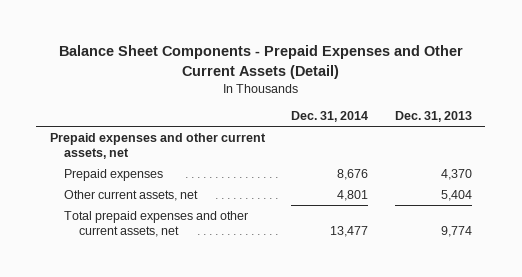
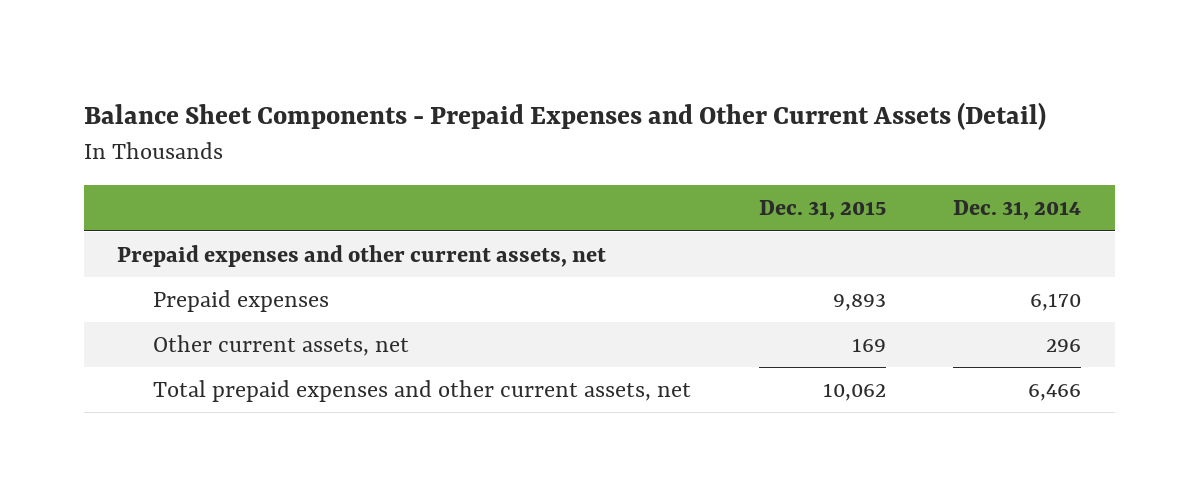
[395,111,473,123] Dec. 31, 2013 -> none
none -> [758,200,886,221] Dec. 31, 2015
[337,168,369,180] 8,676 -> [1029,293,1081,312] 6,170
[337,189,369,201] 4,801 -> [1045,339,1081,353] 296
[330,225,369,237] 13,477 -> [1027,384,1081,402] 6,466

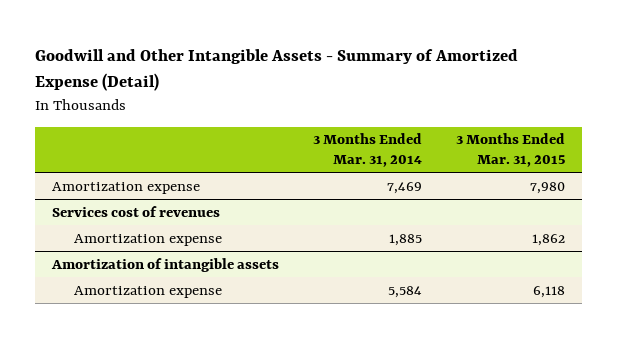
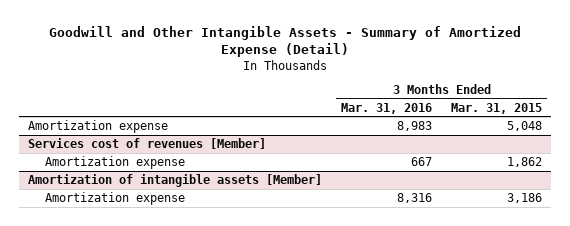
[313,133,423,168] 3 Months Ended Mar. 31, 2014 -> none
none -> [341,102,433,114] Mar. 31, 2016
[529,181,565,194] 7,980 -> [506,121,542,132] 5,048
[52,205,221,217] Services cost of revenues -> [28,138,267,150] Services cost of revenues [Member]
[51,257,280,272] Amortization of intangible assets -> [28,174,323,188] Amortization of intangible assets [Member]
[532,285,565,298] 6,118 -> [506,193,542,204] 3,186

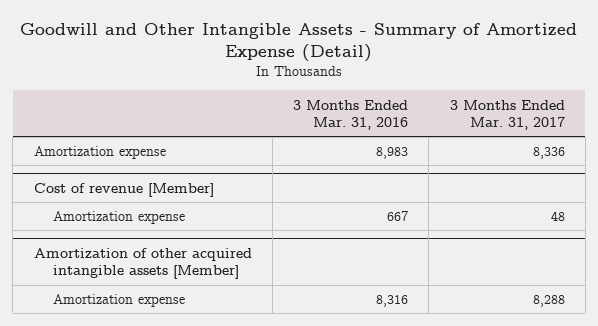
[450,102,542,114] Mar. 31, 2015 -> none
none -> [449,99,565,131] 3 Months Ended Mar. 31, 2017
[28,138,267,150] Services cost of revenues [Member] -> [33,182,214,197] Cost of revenue [Member]
[28,174,323,188] Amortization of intangible assets [Member] -> [33,247,252,280] Amortization of other acquired intangible assets [Member]

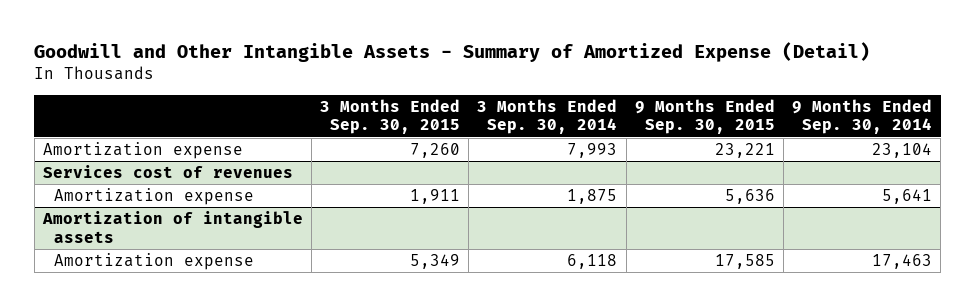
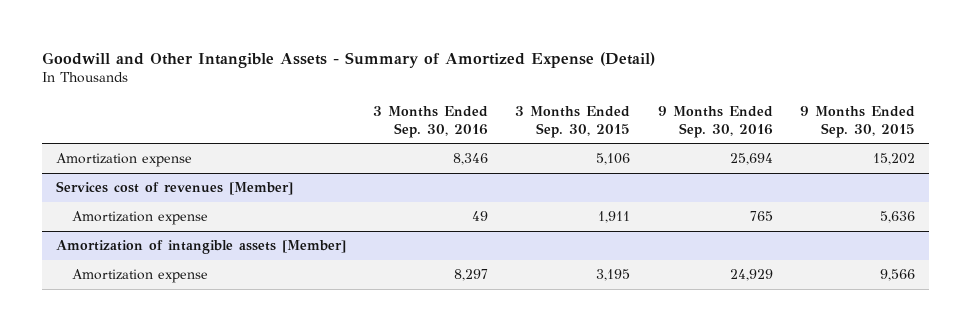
[477,98,618,135] 3 Months Ended Sep. 30, 2014 -> none
[791,98,932,135] 9 Months Ended Sep. 30, 2014 -> none
none -> [372,105,488,138] 3 Months Ended Sep. 30, 2016
none -> [657,105,773,138] 9 Months Ended Sep. 30, 2016
[410,143,461,159] 7,260 -> [596,153,631,166] 5,106
[714,143,775,159] 23,221 -> [872,153,915,166] 15,202
[42,165,293,179] Services cost of revenues -> [55,181,293,196] Services cost of revenues [Member]
[41,211,303,243] Amortization of intangible assets -> [55,240,346,255] Amortization of intangible assets [Member]
[410,254,461,270] 5,349 -> [596,269,631,282] 3,195
[714,254,775,270] 17,585 -> [879,269,915,282] 9,566

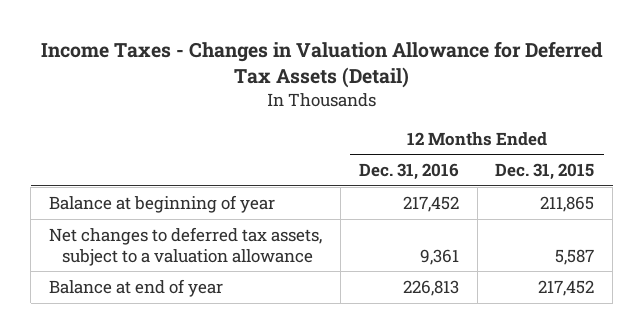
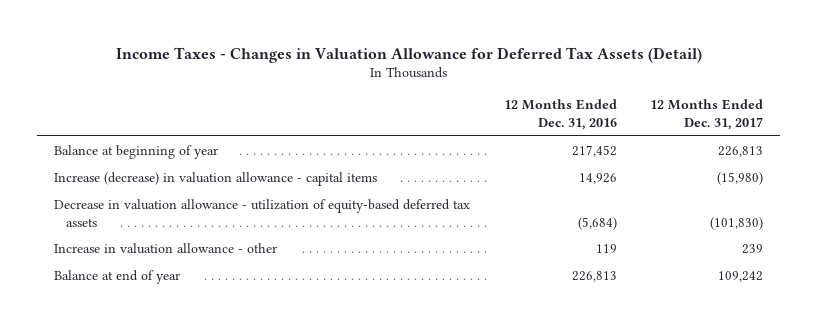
[495,163,595,181] Dec. 31, 2015 -> none
none -> [650,99,764,130] 12 Months Ended Dec. 31, 2017
[49,226,323,266] Net changes to deferred tax assets, subject to a valuation allowance -> none
none -> [53,171,377,186] Increase (decrease) in valuation allowance - capital items
none -> [53,198,470,227] Decrease in valuation allowance - utilization of equity-based deferred tax assets
none -> [53,242,277,254] Increase in valuation allowance - other

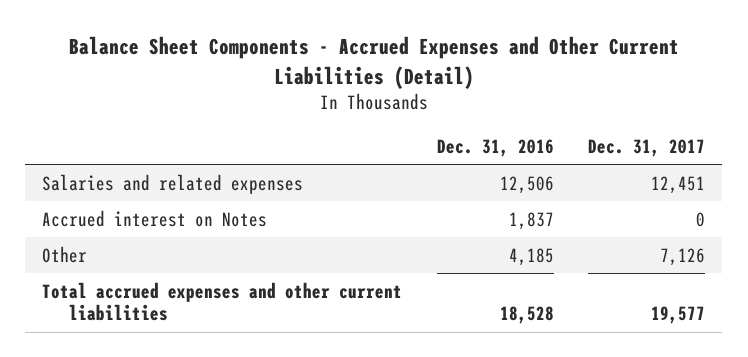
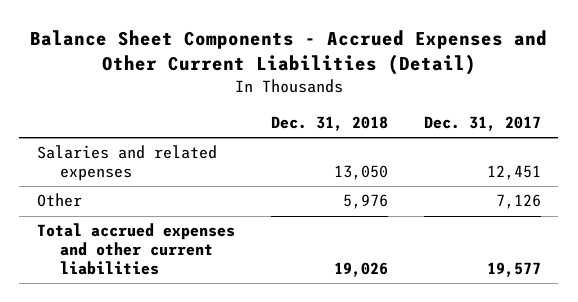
[436,138,554,157] Dec. 31, 2016 -> none
none -> [270,116,388,132] Dec. 31, 2018
[42,209,268,227] Accrued interest on Notes -> none

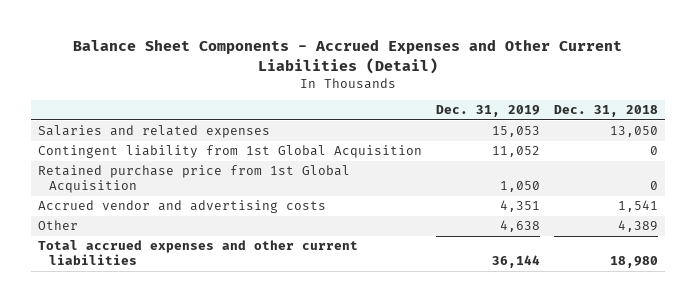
[423,116,541,132] Dec. 31, 2017 -> none
none -> [436,105,541,118] Dec. 31, 2019
none -> [38,145,423,159] Contingent liability from 1st Global Acquisition
none -> [38,165,351,194] Retained purchase price from 1st Global Acquisition
none -> [38,200,327,214] Accrued vendor and advertising costs
[342,194,388,210] 5,976 -> [618,220,659,233] 4,389
[333,262,388,278] 19,026 -> [610,256,659,269] 18,980

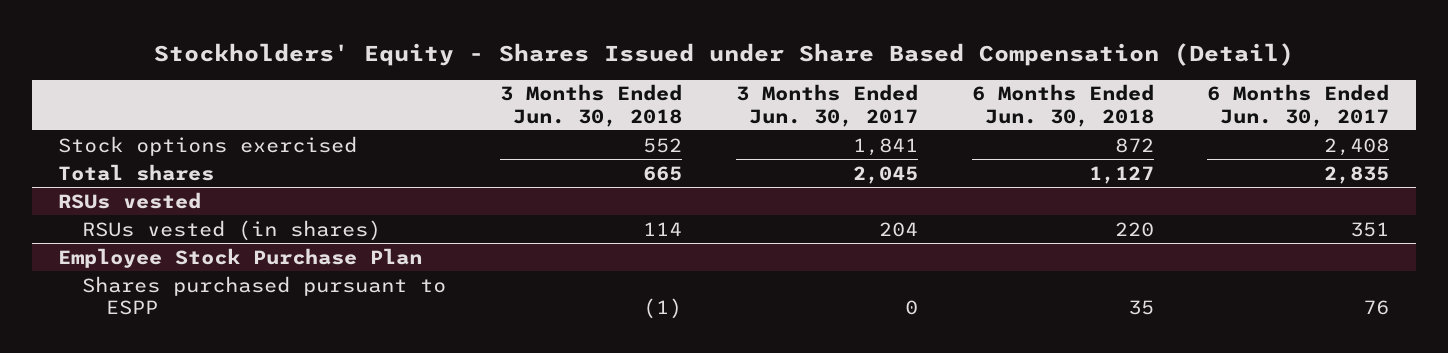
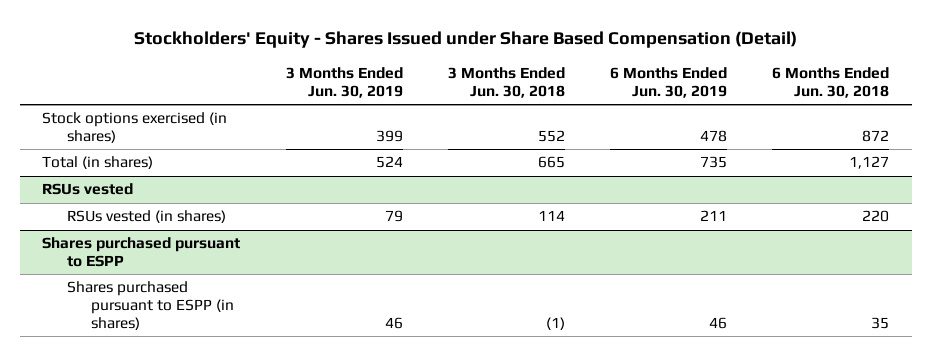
[735,84,918,127] 3 Months Ended Jun. 30, 2017 -> none
[1207,84,1390,127] 6 Months Ended Jun. 30, 2017 -> none
none -> [285,66,403,98] 3 Months Ended Jun. 30, 2019
none -> [610,66,728,98] 6 Months Ended Jun. 30, 2019
[58,135,358,156] Stock options exercised -> [42,112,228,144] Stock options exercised (in shares)
[58,163,215,181] Total shares -> [42,156,154,170] Total (in shares)
[58,247,423,268] Employee Stock Purchase Plan -> [42,237,241,268] Shares purchased pursuant to ESPP
[82,275,447,315] Shares purchased pursuant to ESPP -> [66,281,234,331] Shares purchased pursuant to ESPP (in shares)

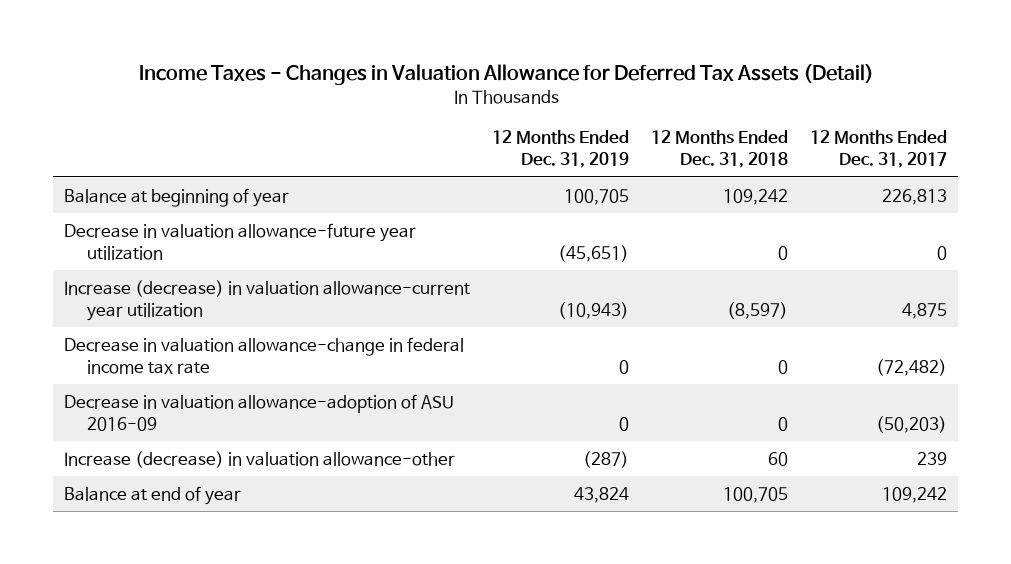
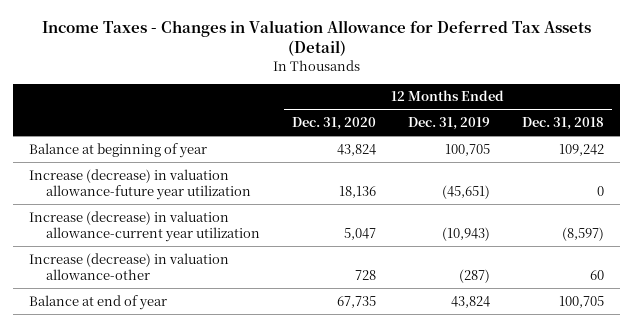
[809,130,947,169] 12 Months Ended Dec. 31, 2017 -> none
none -> [292,117,377,131] Dec. 31, 2020
[64,222,417,260] Decrease in valuation allowance-future year utilization -> [28,168,251,200] Increase (decrease) in valuation allowance-future year utilization
[64,336,465,374] Decrease in valuation allowance-change in federal income tax rate -> none
[64,393,455,431] Decrease in valuation allowance-adoption of ASU 2016-09 -> none

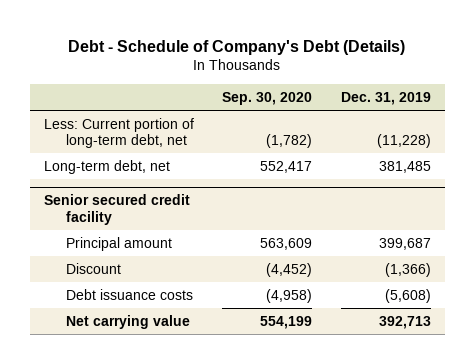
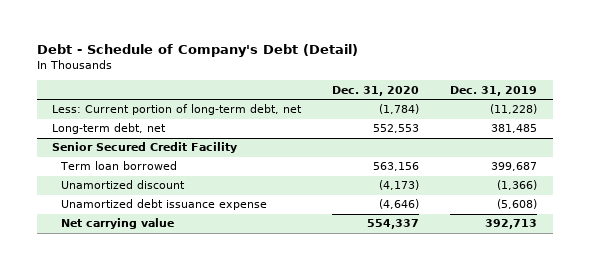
[68,39,406,55] Debt - Schedule of Company's Debt (Details) -> [36,43,358,57] Debt - Schedule of Company's Debt (Detail)
[222,92,313,106] Sep. 30, 2020 -> none
none -> [332,85,420,96] Dec. 31, 2020
[43,193,190,225] Senior secured credit facility -> [52,142,238,154] Senior Secured Credit Facility
[65,236,172,251] Principal amount -> [59,161,177,171] Term loan borrowed
[65,262,121,274] Discount -> [60,180,185,190] Unamortized discount
[65,288,193,300] Debt issuance costs -> [60,199,267,211] Unamortized debt issuance expense

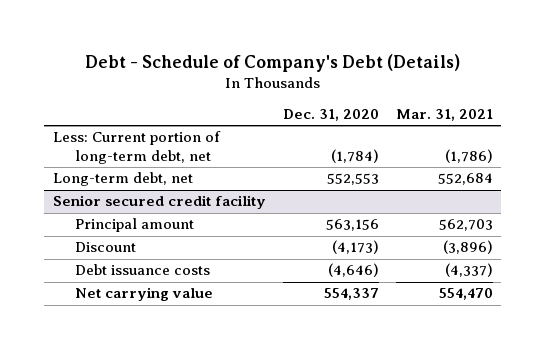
[36,43,358,57] Debt - Schedule of Company's Debt (Detail) -> [84,53,460,72] Debt - Schedule of Company's Debt (Details)
[450,85,538,96] Dec. 31, 2019 -> none
none -> [395,109,493,122] Mar. 31, 2021
[52,142,238,154] Senior Secured Credit Facility -> [52,195,266,210] Senior secured credit facility
[59,161,177,171] Term loan borrowed -> [75,218,195,233] Principal amount
[60,180,185,190] Unamortized discount -> [75,242,137,253] Discount
[60,199,267,211] Unamortized debt issuance expense -> [75,264,211,276] Debt issuance costs

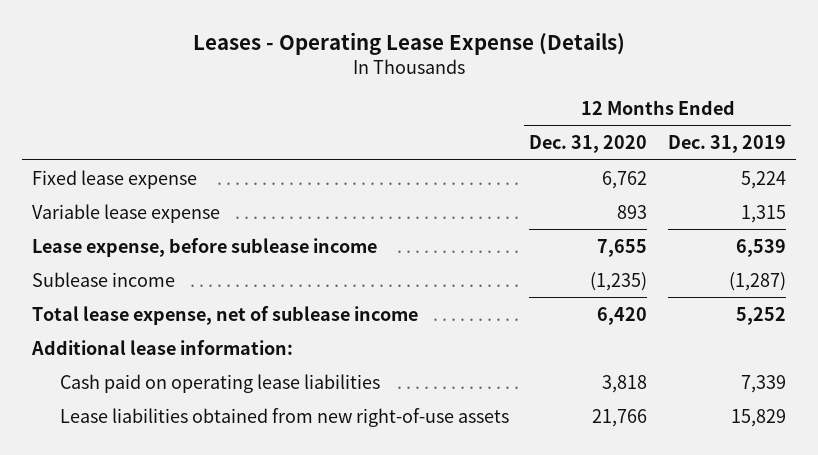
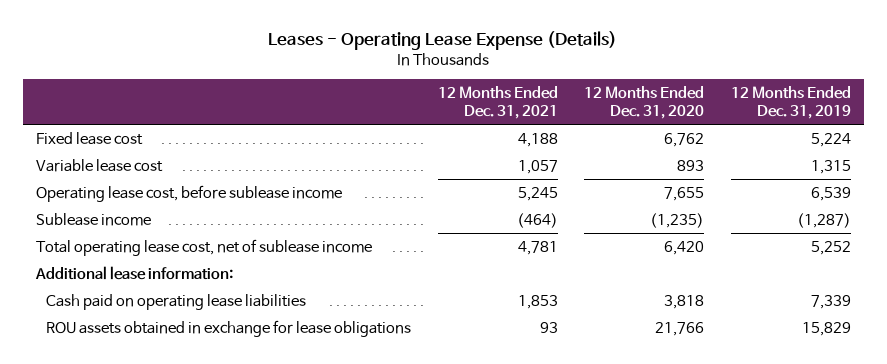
none -> [437,85,558,120] 12 Months Ended Dec. 31, 2021
[32,169,198,189] Fixed lease expense -> [36,131,144,145] Fixed lease cost
[32,203,221,223] Variable lease expense -> [36,158,164,172] Variable lease cost
[32,237,378,257] Lease expense, before sublease income -> [36,184,343,202] Operating lease cost, before sublease income
[32,305,419,325] Total lease expense, net of sublease income -> [36,238,373,256] Total operating lease cost, net of sublease income
[59,407,509,427] Lease liabilities obtained from new right-of-use assets -> [46,319,412,337] ROU assets obtained in exchange for lease obligations

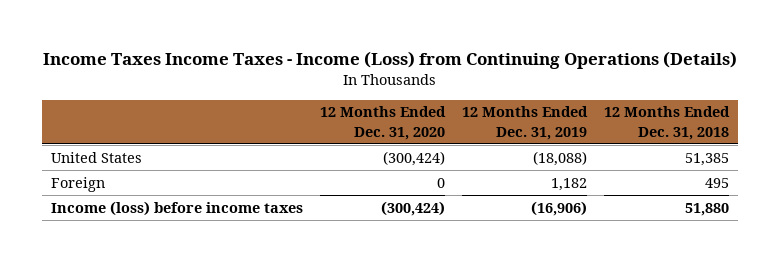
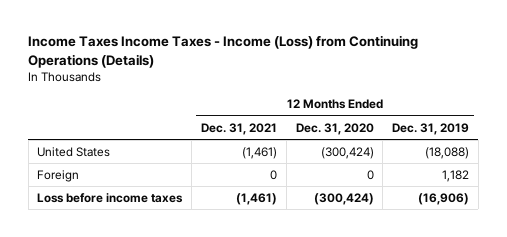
[604,106,731,140] 12 Months Ended Dec. 31, 2018 -> none
none -> [200,122,277,135] Dec. 31, 2021
[50,200,303,216] Income (loss) before income taxes -> [37,192,184,203] Loss before income taxes

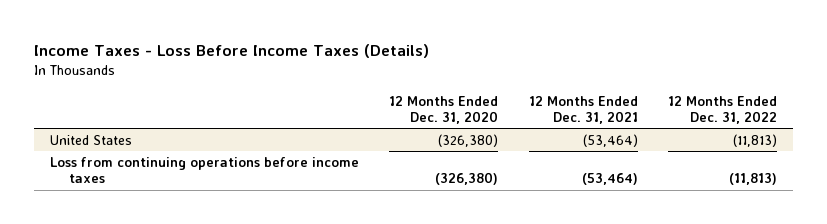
[28,35,419,68] Income Taxes Income Taxes - Income (Loss) from Continuing Operations (Details) -> [34,44,430,59] Income Taxes - Loss Before Income Taxes (Details)
[392,122,470,135] Dec. 31, 2019 -> none
none -> [668,95,778,125] 12 Months Ended Dec. 31, 2022
[37,169,80,182] Foreign -> none
[241,146,277,159] (1,461) -> [582,133,638,147] (53,464)
[320,146,374,159] (300,424) -> [438,133,499,147] (326,380)
[37,192,184,203] Loss before income taxes -> [49,156,359,184] Loss from continuing operations before income taxes
[235,192,277,205] (1,461) -> [581,173,638,186] (53,464)
[313,192,374,205] (300,424) -> [435,172,499,186] (326,380)

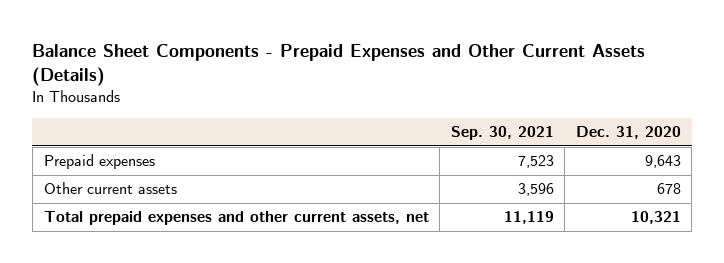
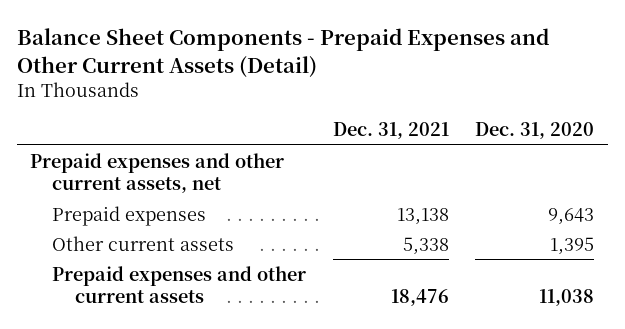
[32,43,646,86] Balance Sheet Components - Prepaid Expenses and Other Current Assets (Details) -> [16,27,549,78] Balance Sheet Components - Prepaid Expenses and Other Current Assets (Detail)
[450,126,554,141] Sep. 30, 2021 -> none
none -> [332,122,449,140] Dec. 31, 2021
none -> [30,152,285,194] Prepaid expenses and other current assets, net
[656,183,681,195] 678 -> [550,236,595,255] 1,395
[43,211,429,226] Total prepaid expenses and other current assets, net -> [52,265,307,304] Prepaid expenses and other current assets
[630,211,681,225] 10,321 -> [539,289,595,307] 11,038

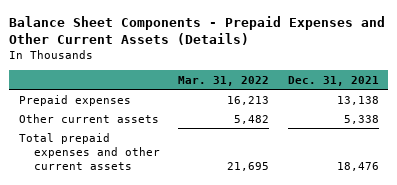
[16,27,549,78] Balance Sheet Components - Prepaid Expenses and Other Current Assets (Detail) -> [9,15,386,45] Balance Sheet Components - Prepaid Expenses and Other Current Assets (Details)
[475,122,595,140] Dec. 31, 2020 -> none
none -> [178,75,270,86] Mar. 31, 2022
[30,152,285,194] Prepaid expenses and other current assets, net -> none
[52,265,307,304] Prepaid expenses and other current assets -> [18,132,160,171] Total prepaid expenses and other current assets

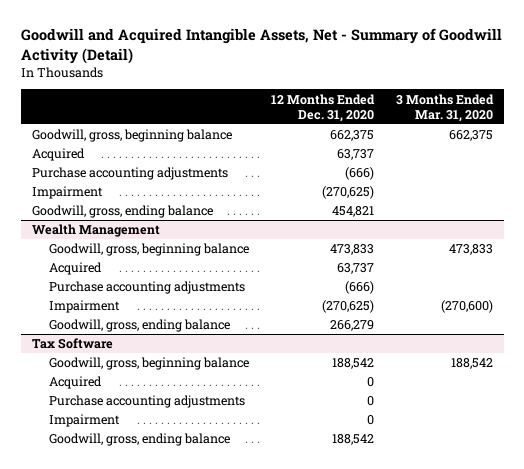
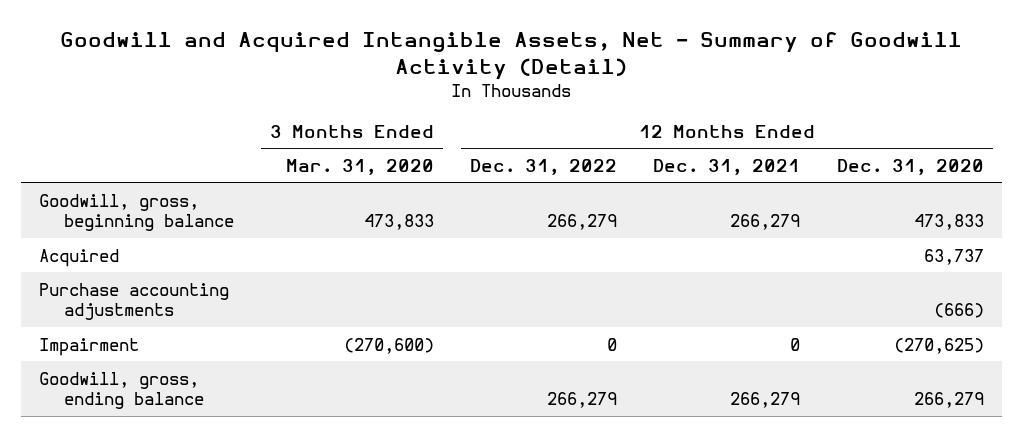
none -> [470,158,618,175] Dec. 31, 2022
none -> [653,158,801,175] Dec. 31, 2021
[31,129,232,143] Goodwill, gross, beginning balance -> none
[31,148,85,162] Acquired -> none
[31,167,228,181] Purchase accounting adjustments -> none
[31,186,103,200] Impairment -> none
[31,205,213,219] Goodwill, gross, ending balance -> none
[31,224,160,238] Wealth Management -> none
[31,338,113,350] Tax Software -> none
[49,357,250,371] Goodwill, gross, beginning balance -> none
[49,376,103,390] Acquired -> none
[49,395,246,409] Purchase accounting adjustments -> none
[49,414,121,428] Impairment -> none
[49,433,231,447] Goodwill, gross, ending balance -> none

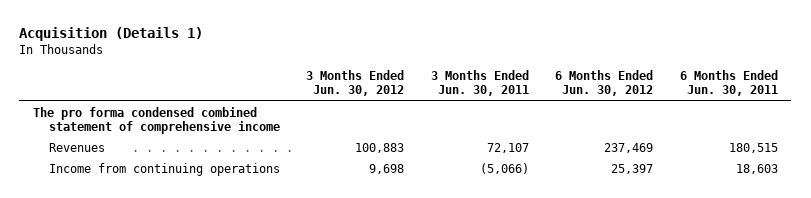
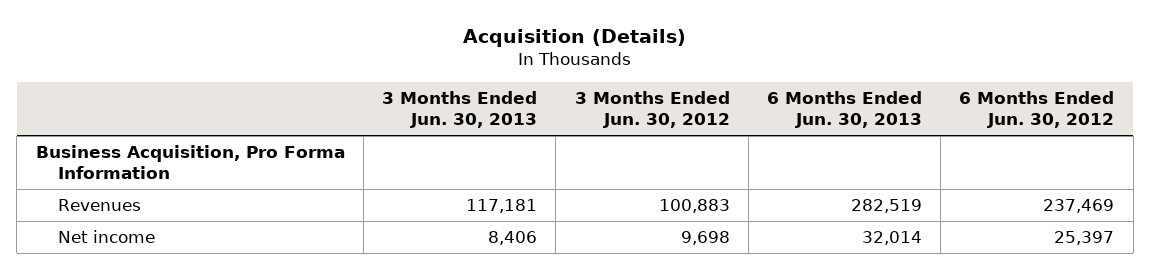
[19,26,204,41] Acquisition (Details 1) -> [463,28,687,47] Acquisition (Details)
[430,70,529,97] 3 Months Ended Jun. 30, 2011 -> none
[680,70,779,97] 6 Months Ended Jun. 30, 2011 -> none
none -> [382,91,538,129] 3 Months Ended Jun. 30, 2013
none -> [767,91,923,129] 6 Months Ended Jun. 30, 2013
[32,106,280,134] The pro forma condensed combined statement of comprehensive income -> [35,145,345,180] Business Acquisition, Pro Forma Information
[48,162,280,176] Income from continuing operations -> [58,230,156,244] Net income

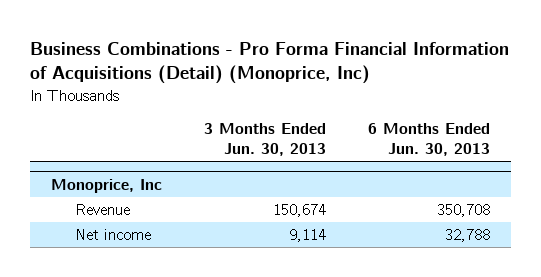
[463,28,687,47] Acquisition (Details) -> [30,41,510,85] Business Combinations - Pro Forma Financial Information of Acquisitions (Detail) (Monoprice, Inc)
[574,91,730,129] 3 Months Ended Jun. 30, 2012 -> none
[959,91,1115,129] 6 Months Ended Jun. 30, 2012 -> none
[35,145,345,180] Business Acquisition, Pro Forma Information -> none
[58,199,142,212] Revenues -> none
none -> [51,178,163,193] Monoprice, Inc
none -> [74,204,130,216] Revenue
[488,231,538,246] 8,406 -> [289,229,327,243] 9,114
[862,231,923,246] 32,014 -> [445,229,491,243] 32,788

